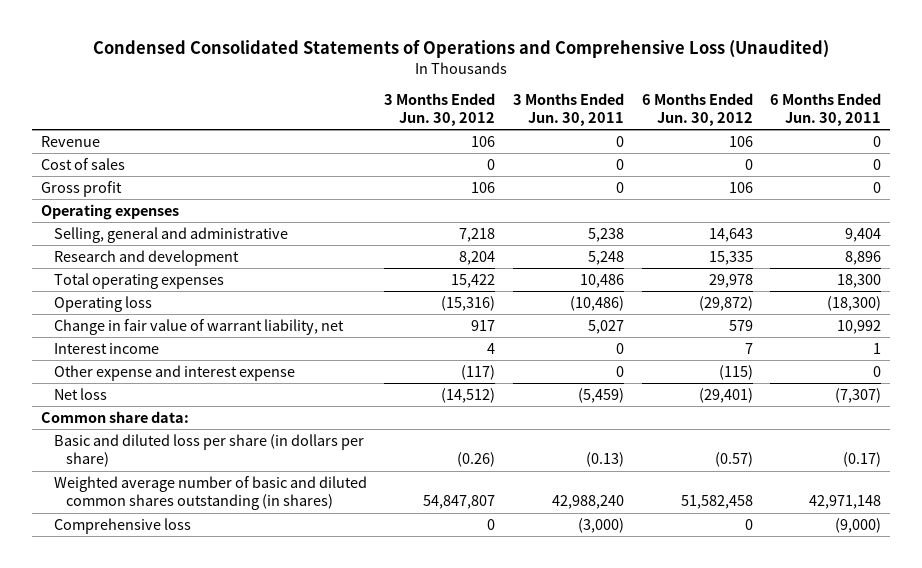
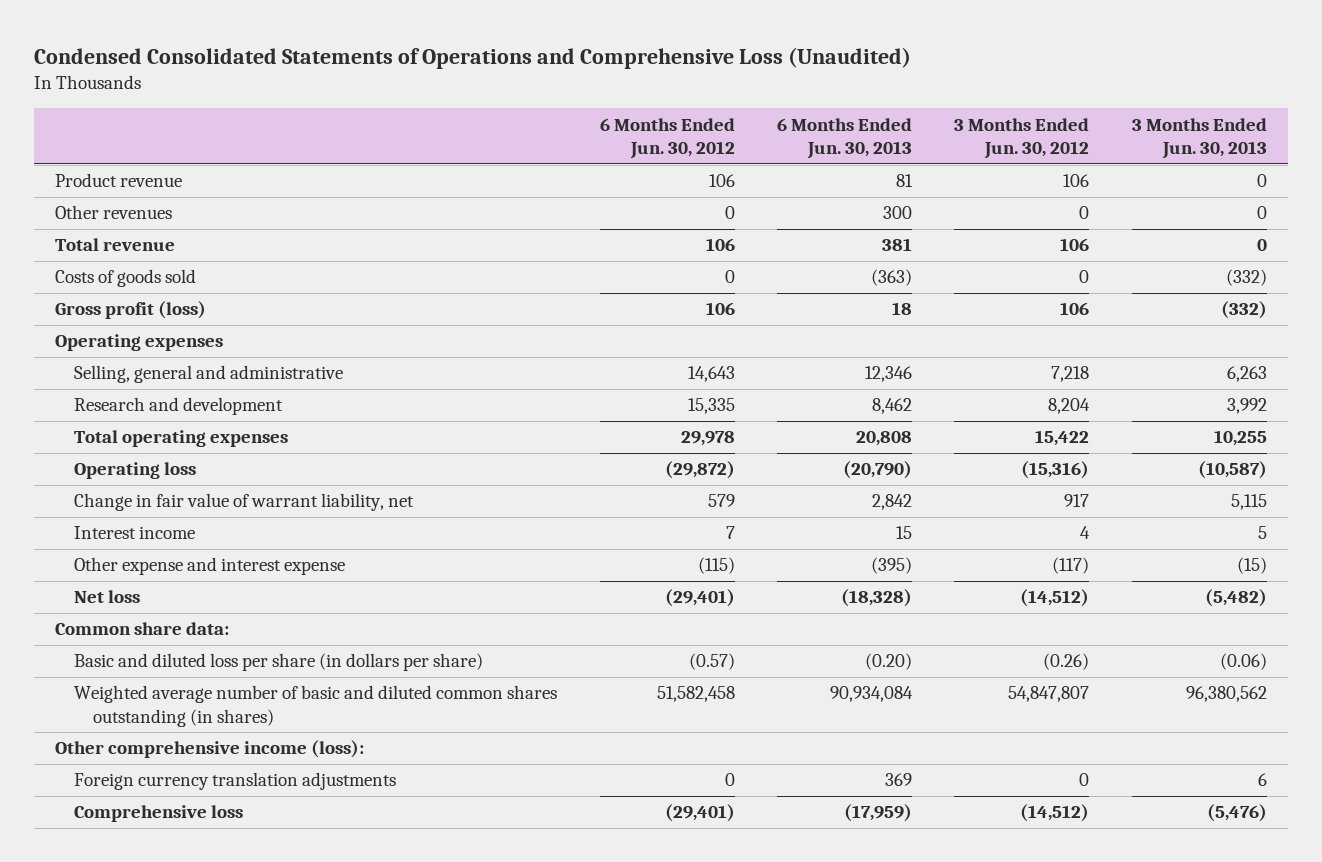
[512,92,624,127] 3 Months Ended Jun. 30, 2011 -> none
[770,92,882,127] 6 Months Ended Jun. 30, 2011 -> none
none -> [777,117,913,160] 6 Months Ended Jun. 30, 2013
none -> [1131,117,1267,160] 3 Months Ended Jun. 30, 2013
none -> [55,173,183,188] Product revenue
none -> [55,205,173,220] Other revenues
[41,135,101,147] Revenue -> [55,238,176,252] Total revenue
[41,157,126,170] Cost of sales -> [55,269,197,288] Costs of goods sold
[41,180,123,197] Gross profit -> [55,301,207,320] Gross profit (loss)
none -> [55,740,365,759] Other comprehensive income (loss):
none -> [74,772,397,791] Foreign currency translation adjustments
[487,518,496,530] 0 -> [1020,804,1090,823] (14,512)
[744,518,753,530] 0 -> [664,804,735,823] (29,401)

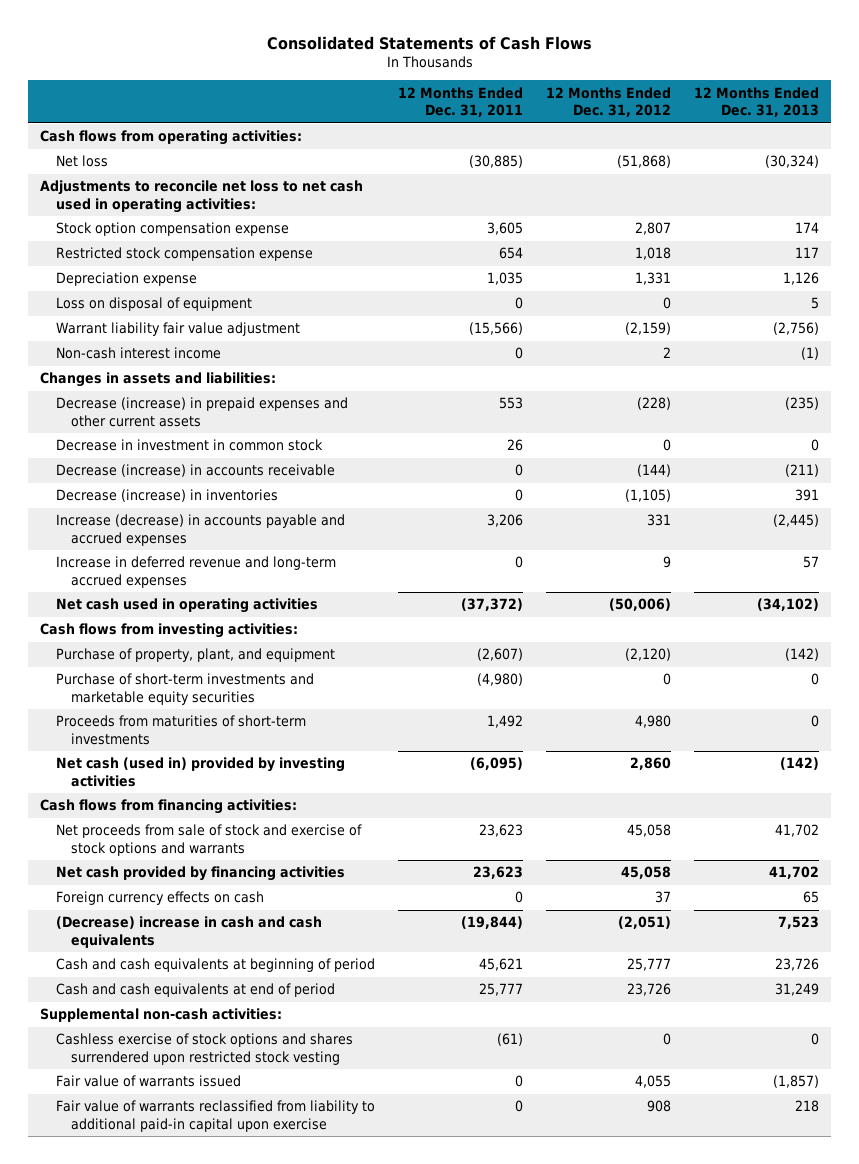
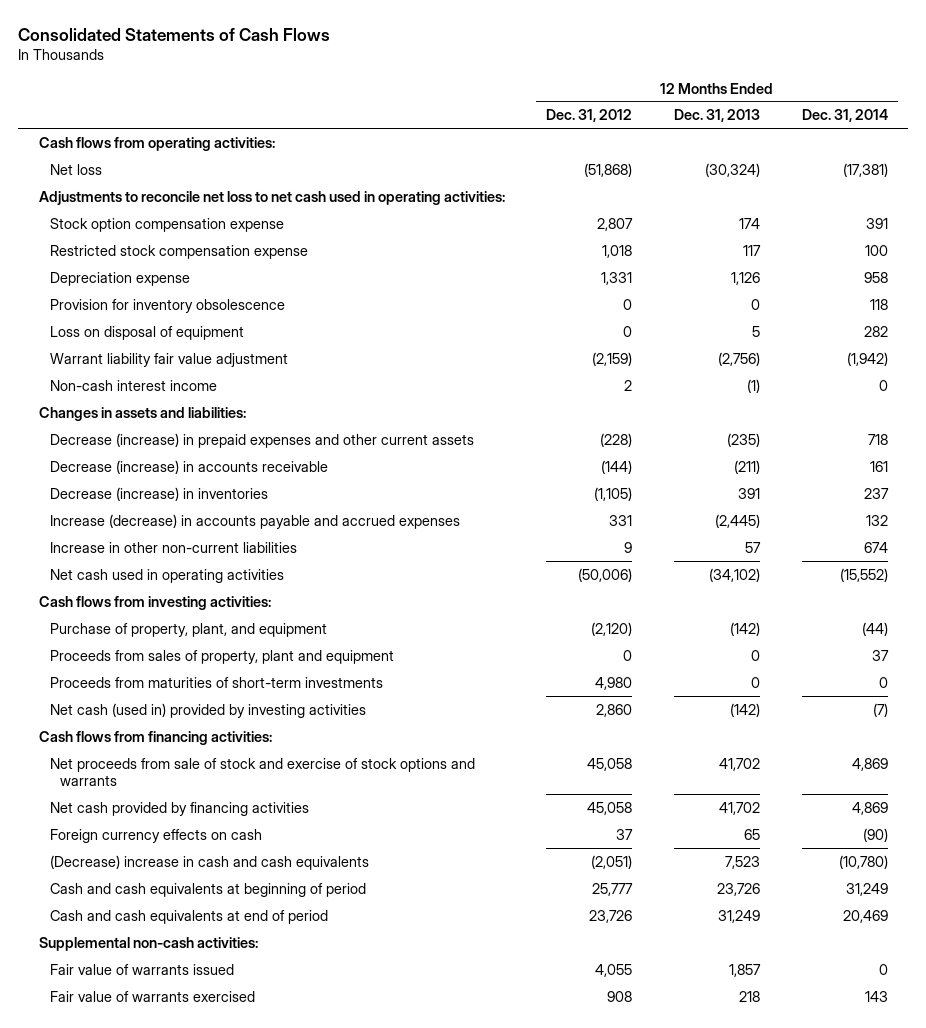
[397,86,523,118] 12 Months Ended Dec. 31, 2011 -> none
none -> [801,109,888,123] Dec. 31, 2014
none -> [49,298,285,313] Provision for inventory obsolescence
[55,439,323,452] Decrease in investment in common stock -> none
[55,556,336,588] Increase in deferred revenue and long-term accrued expenses -> [49,541,297,553] Increase in other non-current liabilities
[55,673,314,705] Purchase of short-term investments and marketable equity securities -> none
none -> [49,649,394,664] Proceeds from sales of property, plant and equipment
[55,1033,353,1065] Cashless exercise of stock options and shares surrendered upon restricted stock vesting -> none
[773,1075,820,1089] (1,857) -> [728,963,761,977] 1,857
[55,1100,375,1132] Fair value of warrants reclassified from liability to additional paid-in capital upon exercise -> [49,990,255,1002] Fair value of warrants exercised

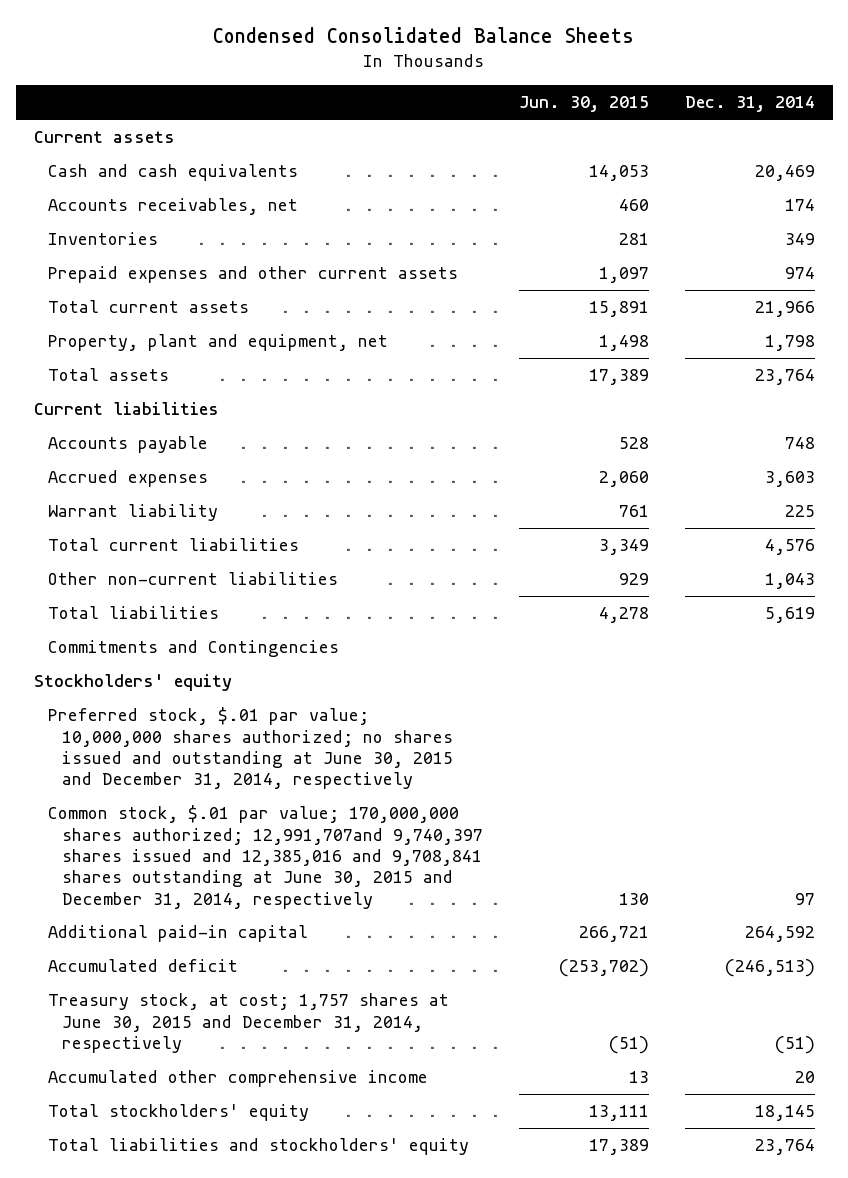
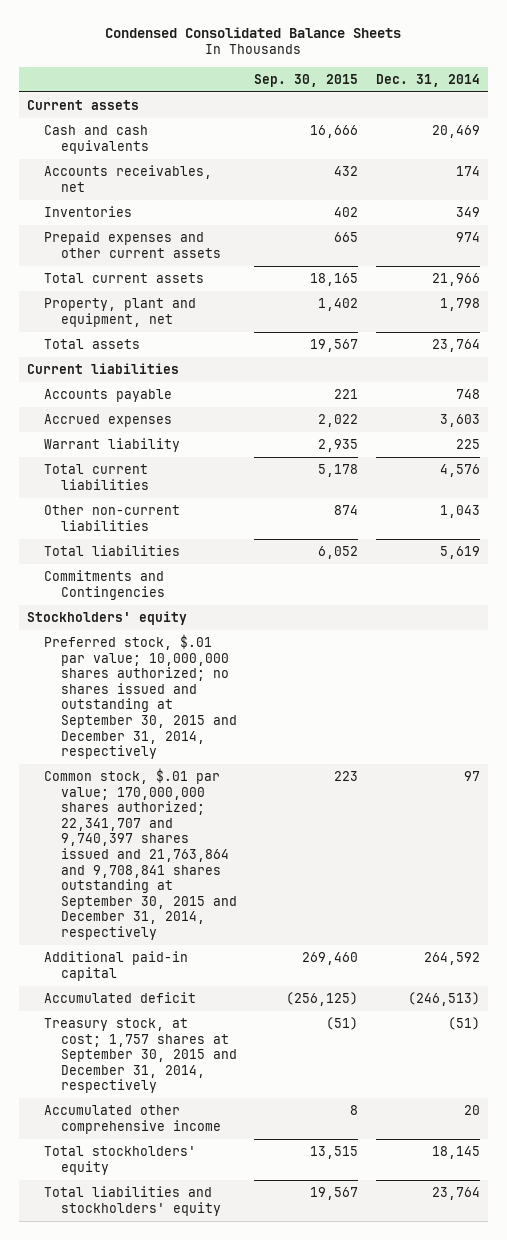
[518,96,649,113] Jun. 30, 2015 -> none
none -> [254,73,359,87] Sep. 30, 2015
[47,707,453,790] Preferred stock, $.01 par value; 10,000,000 shares authorized; no shares issued and outstanding at June 30, 2015 and December 31, 2014, respectively -> [44,633,237,760] Preferred stock, $.01 par value; 10,000,000 shares authorized; no shares issued and outstanding at September 30, 2015 and December 31, 2014, respectively
[47,805,483,909] Common stock, $.01 par value; 170,000,000 shares authorized; 12,991,707and 9,740,397 shares issued and 12,385,016 and 9,708,841 shares outstanding at June 30, 2015 and December 31, 2014, respectively -> [44,767,237,940] Common stock, $.01 par value; 170,000,000 shares authorized; 22,341,707 and 9,740,397 shares issued and 21,763,864 and 9,708,841 shares outstanding at September 30, 2015 and December 31, 2014, respectively
[47,993,449,1053] Treasury stock, at cost; 1,757 shares at June 30, 2015 and December 31, 2014, respectively -> [44,1017,237,1094] Treasury stock, at cost; 1,757 shares at September 30, 2015 and December 31, 2014, respectively

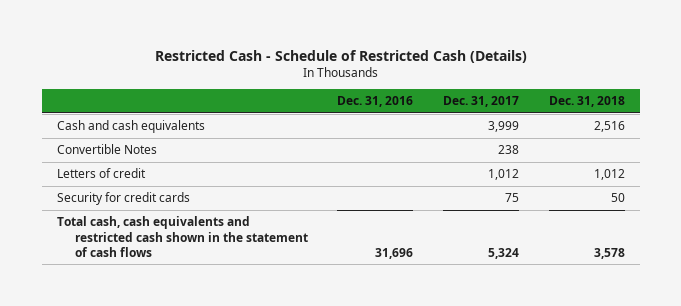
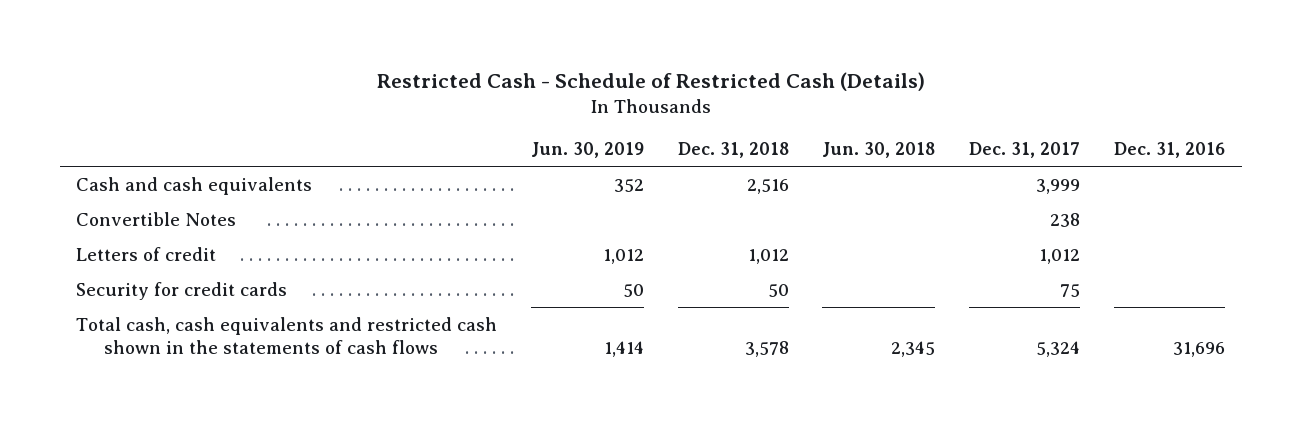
none -> [531,142,645,159] Jun. 30, 2019
none -> [822,142,936,159] Jun. 30, 2018
[56,216,308,257] Total cash, cash equivalents and restricted cash shown in the statement of cash flows -> [76,316,498,355] Total cash, cash equivalents and restricted cash shown in the statements of cash flows

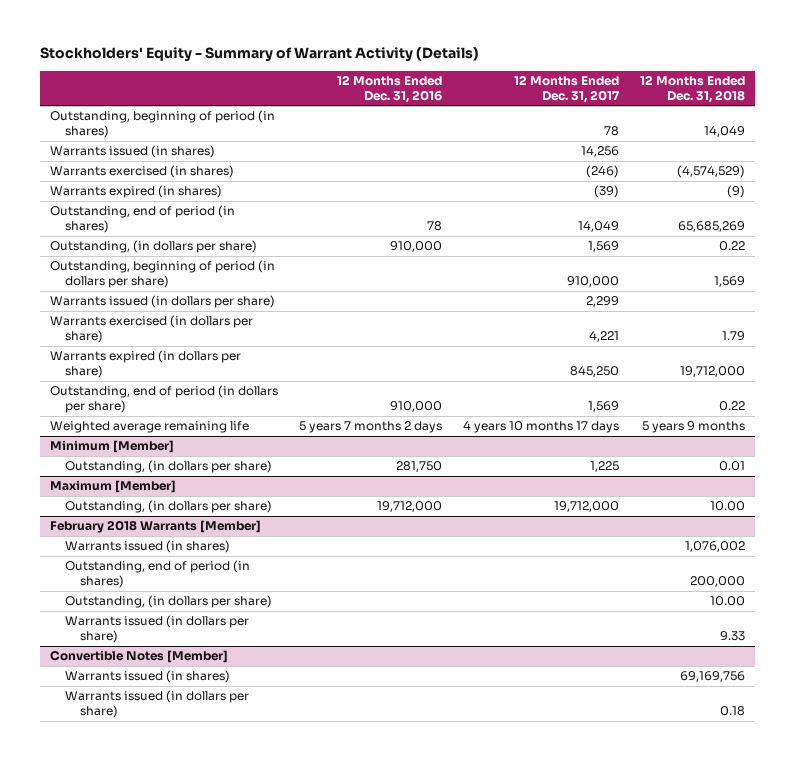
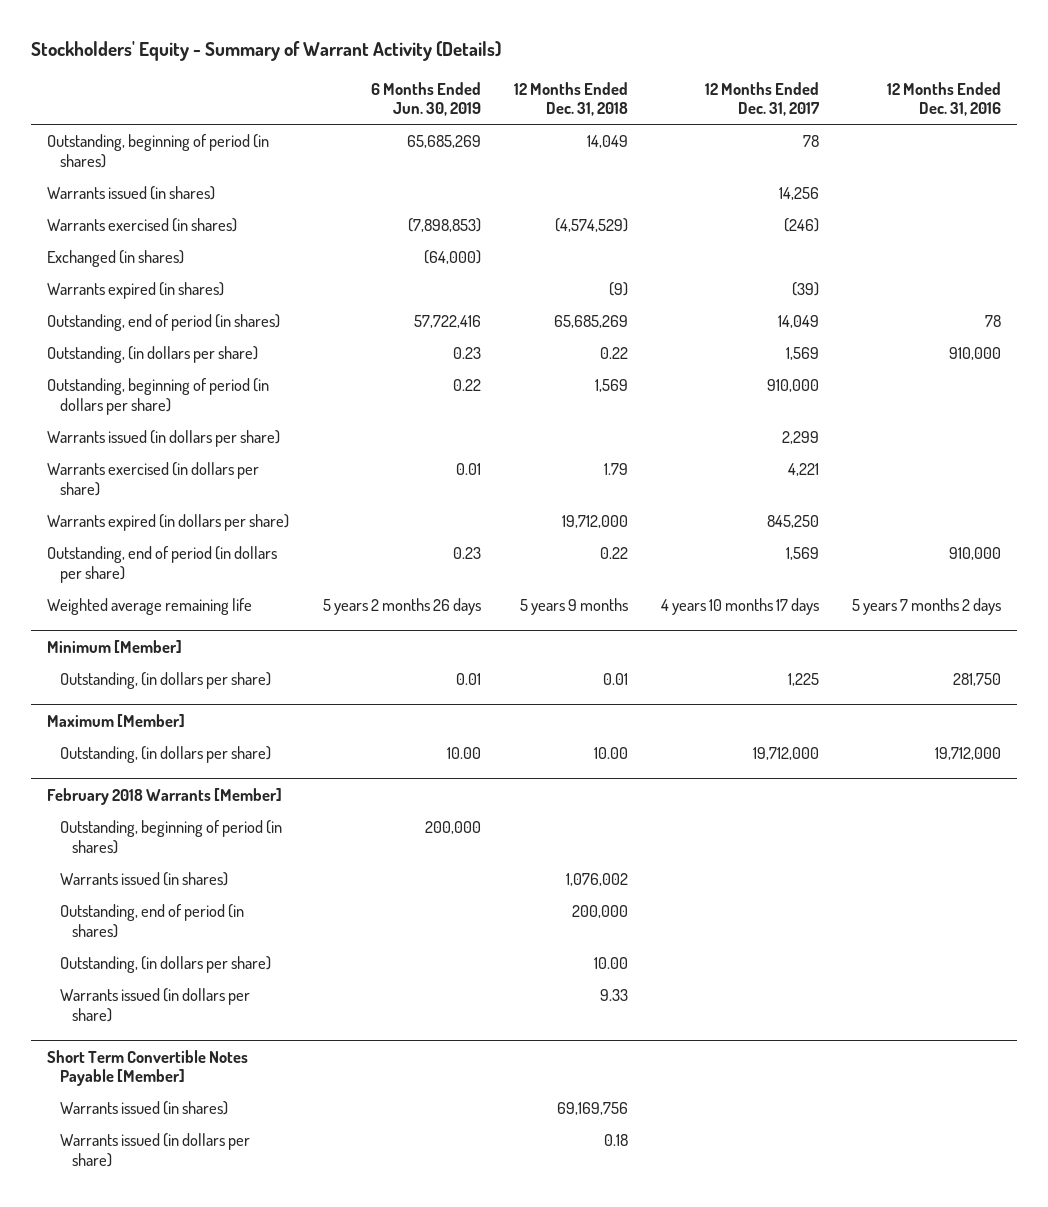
none -> [370,81,481,117] 6 Months Ended Jun. 30, 2019
none -> [47,249,185,267] Exchanged (in shares)
none -> [59,819,282,854] Outstanding, beginning of period (in shares)
[50,650,229,664] Convertible Notes [Member] -> [47,1049,249,1087] Short Term Convertible Notes Payable [Member]

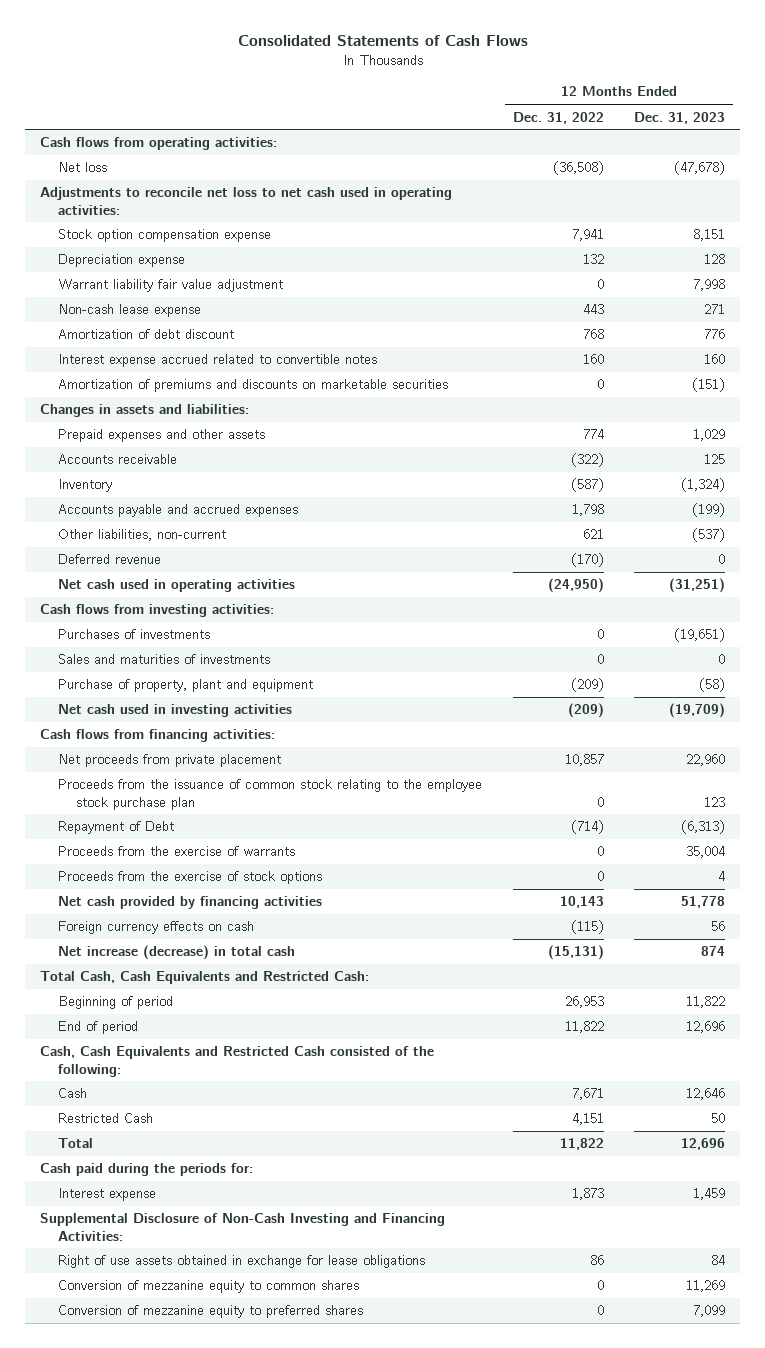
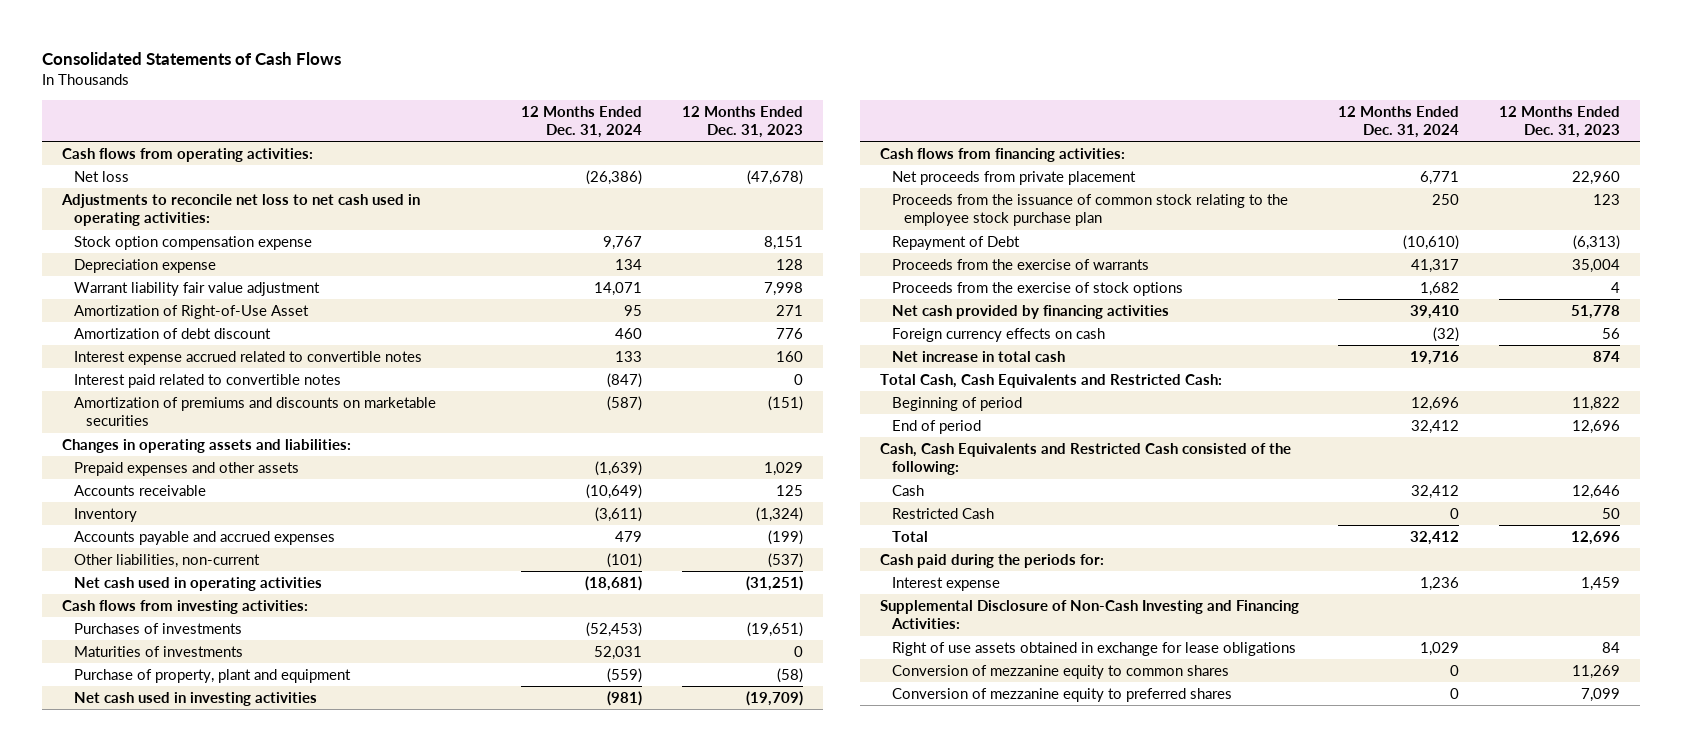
[512,111,604,124] Dec. 31, 2022 -> none
none -> [520,105,642,138] 12 Months Ended Dec. 31, 2024
[58,304,202,318] Non-cash lease expense -> [74,305,310,320] Amortization of Right-of-Use Asset
none -> [74,374,342,389] Interest paid related to convertible notes
[39,404,249,418] Changes in assets and liabilities: -> [61,439,351,454] Changes in operating assets and liabilities:
[58,554,162,565] Deferred revenue -> none
[58,654,271,665] Sales and maturities of investments -> [74,646,244,658] Maturities of investments
[58,945,296,961] Net increase (decrease) in total cash -> [891,351,1065,363] Net increase in total cash

